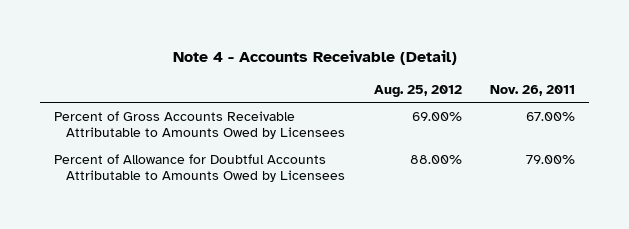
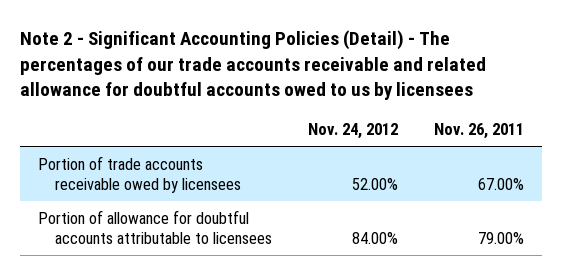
[172,49,457,65] Note 4 - Accounts Receivable (Detail) -> [20,30,487,101] Note 2 - Significant Accounting Policies (Detail) - The percentages of our trade accounts receivable and related allowance for doubtful accounts owed to us by licensees
[373,84,462,97] Aug. 25, 2012 -> none
none -> [308,123,399,140] Nov. 24, 2012
[54,111,346,140] Percent of Gross Accounts Receivable Attributable to Amounts Owed by Licensees -> [38,155,242,194] Portion of trade accounts receivable owed by licensees
[54,154,346,183] Percent of Allowance for Doubtful Accounts Attributable to Amounts Owed by Licensees -> [38,209,273,245] Portion of allowance for doubtful accounts attributable to licensees

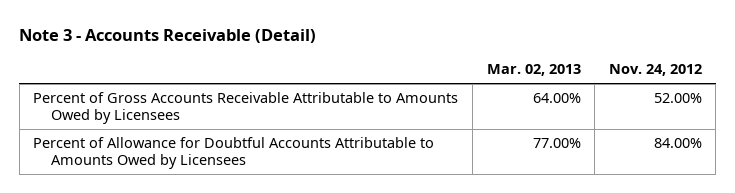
[20,30,487,101] Note 2 - Significant Accounting Policies (Detail) - The percentages of our trade accounts receivable and related allowance for doubtful accounts owed to us by licensees -> [19,29,317,44] Note 3 - Accounts Receivable (Detail)
[434,123,525,140] Nov. 26, 2011 -> none
none -> [486,64,581,77] Mar. 02, 2013
[38,155,242,194] Portion of trade accounts receivable owed by licensees -> [33,91,459,125] Percent of Gross Accounts Receivable Attributable to Amounts Owed by Licensees
[38,209,273,245] Portion of allowance for doubtful accounts attributable to licensees -> [33,136,435,170] Percent of Allowance for Doubtful Accounts Attributable to Amounts Owed by Licensees

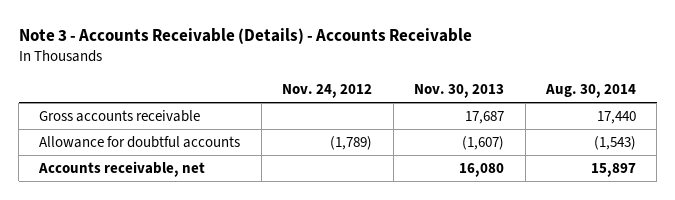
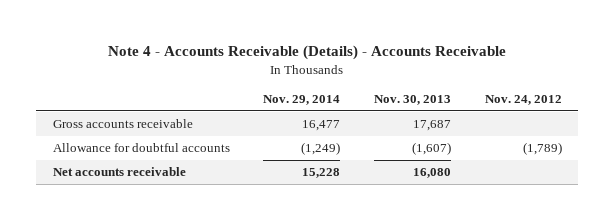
[18,28,472,45] Note 3 - Accounts Receivable (Details) - Accounts Receivable -> [108,44,507,60] Note 4 - Accounts Receivable (Details) - Accounts Receivable
[544,83,636,98] Aug. 30, 2014 -> none
none -> [263,95,341,106] Nov. 29, 2014
[38,160,206,177] Accounts receivable, net -> [52,167,186,177] Net accounts receivable

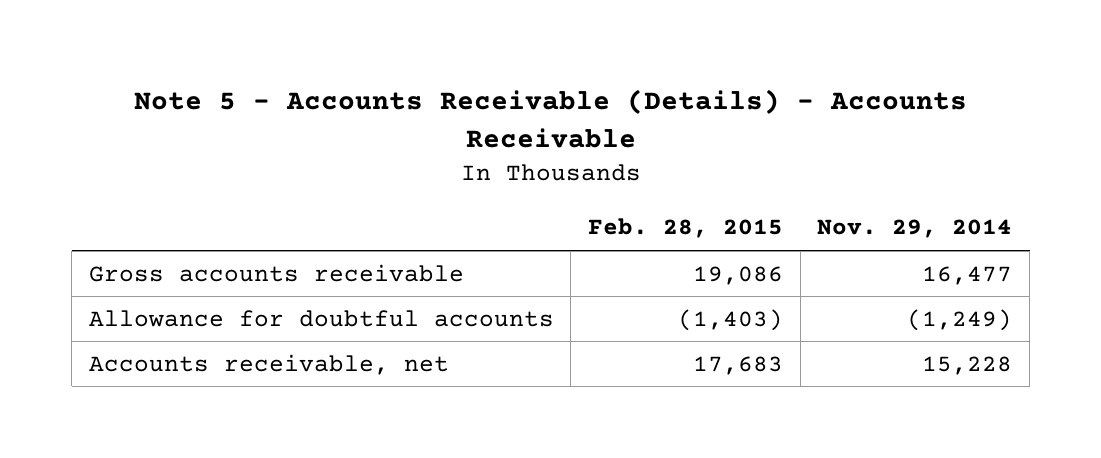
[108,44,507,60] Note 4 - Accounts Receivable (Details) - Accounts Receivable -> [133,89,967,149] Note 5 - Accounts Receivable (Details) - Accounts Receivable
[373,95,451,106] Nov. 30, 2013 -> none
[484,95,562,106] Nov. 24, 2012 -> none
none -> [588,218,784,239] Feb. 28, 2015
[52,167,186,177] Net accounts receivable -> [88,353,449,375] Accounts receivable, net

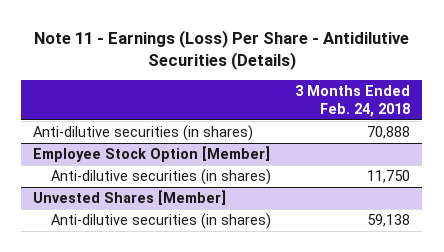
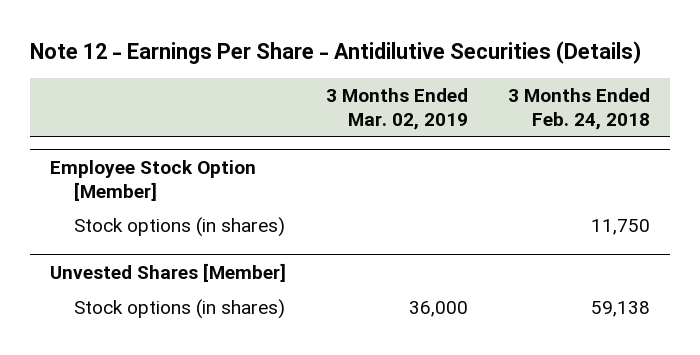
[33,29,409,70] Note 11 - Earnings (Loss) Per Share - Antidilutive Securities (Details) -> [30,41,642,65] Note 12 - Earnings Per Share - Antidilutive Securities (Details)
none -> [325,88,468,130] 3 Months Ended Mar. 02, 2019
[33,124,254,141] Anti-dilutive securities (in shares) -> none
[51,168,272,185] Anti-dilutive securities (in shares) -> [73,217,285,238] Stock options (in shares)
[51,212,272,229] Anti-dilutive securities (in shares) -> [73,299,285,320] Stock options (in shares)

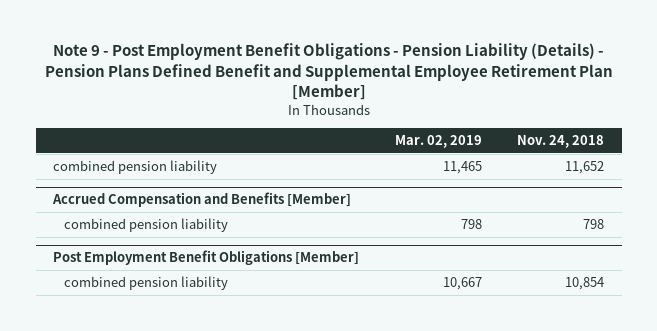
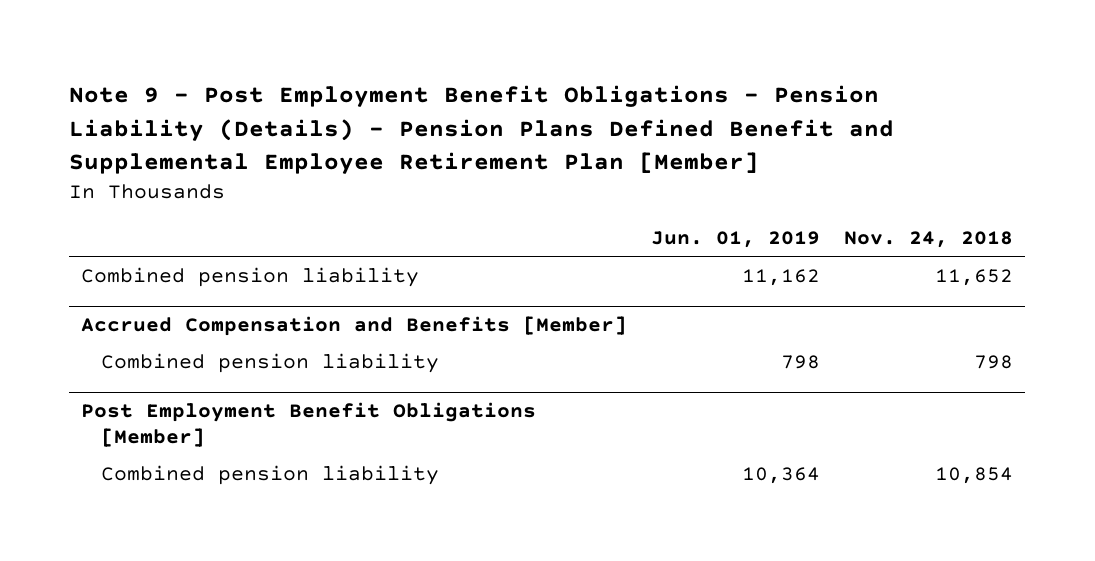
[394,135,482,149] Mar. 02, 2019 -> none
none -> [651,231,821,249] Jun. 01, 2019
[53,160,218,175] combined pension liability -> [81,266,420,287] Combined pension liability
[64,218,229,233] combined pension liability -> [100,352,439,373] Combined pension liability
[64,276,229,291] combined pension liability -> [100,464,439,485] Combined pension liability

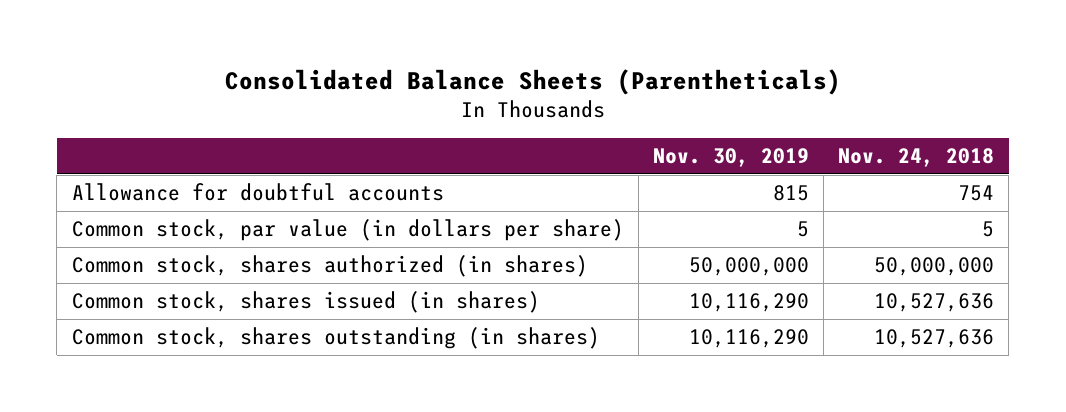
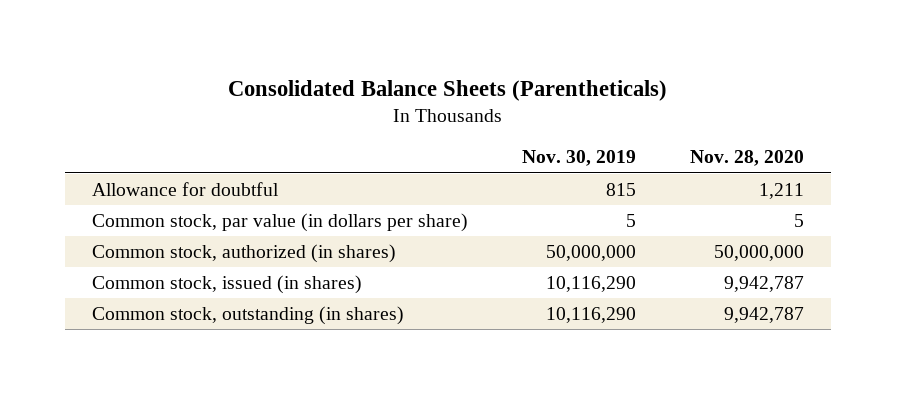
[838,148,995,168] Nov. 24, 2018 -> none
none -> [690,150,805,167] Nov. 28, 2020
[71,183,444,202] Allowance for doubtful accounts -> [92,181,280,196] Allowance for doubtful
[71,255,588,278] Common stock, shares authorized (in shares) -> [92,243,397,263] Common stock, authorized (in shares)
[71,291,540,314] Common stock, shares issued (in shares) -> [92,274,363,294] Common stock, issued (in shares)
[71,327,600,350] Common stock, shares outstanding (in shares) -> [92,305,405,325] Common stock, outstanding (in shares)

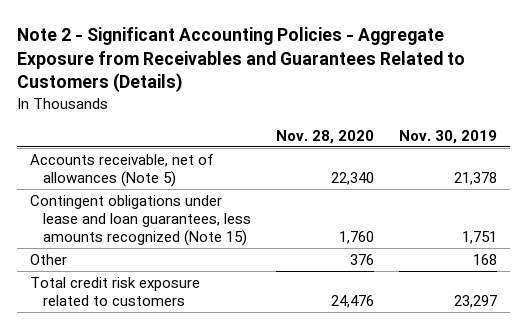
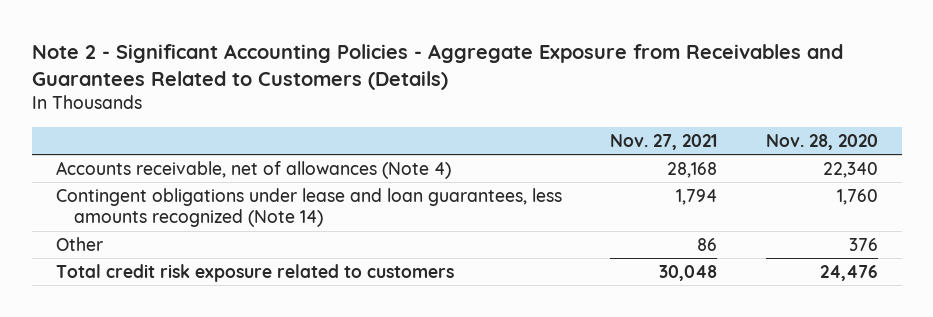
[399,129,498,144] Nov. 30, 2019 -> none
none -> [610,133,718,150] Nov. 27, 2021
[30,153,215,188] Accounts receivable, net of allowances (Note 5) -> [55,160,451,179] Accounts receivable, net of allowances (Note 4)
[30,194,251,247] Contingent obligations under lease and loan guarantees, less amounts recognized (Note 15) -> [55,187,562,227] Contingent obligations under lease and loan guarantees, less amounts recognized (Note 14)

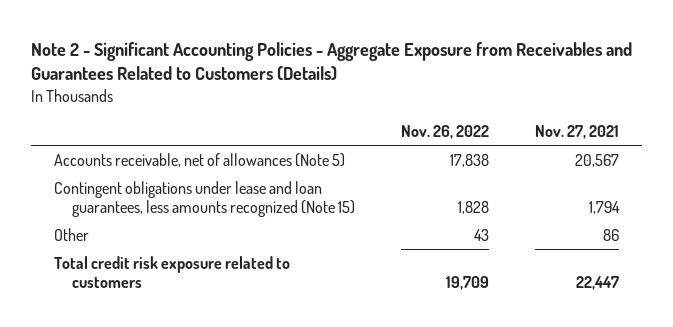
[765,133,878,150] Nov. 28, 2020 -> none
none -> [400,125,489,140] Nov. 26, 2022
[55,160,451,179] Accounts receivable, net of allowances (Note 4) -> [54,152,346,167] Accounts receivable, net of allowances (Note 5)
[667,161,718,178] 28,168 -> [574,153,619,167] 20,567
[55,187,562,227] Contingent obligations under lease and loan guarantees, less amounts recognized (Note 14) -> [54,180,356,217] Contingent obligations under lease and loan guarantees, less amounts recognized (Note 15)
[659,264,718,281] 30,048 -> [575,275,619,290] 22,447

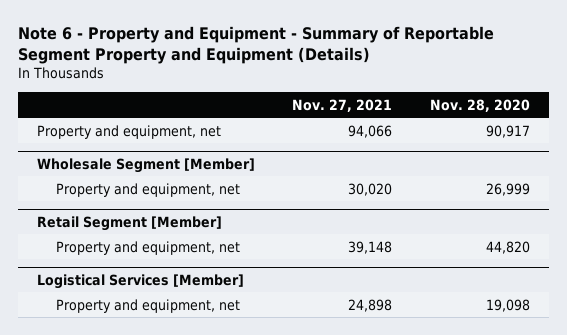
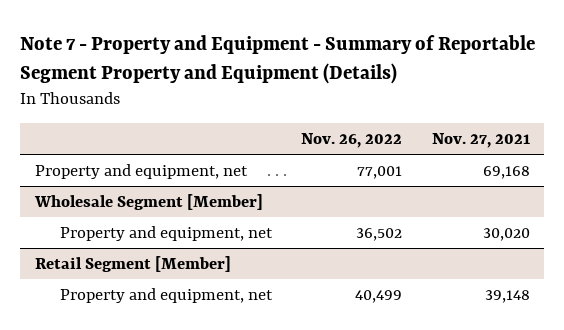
[17,25,494,65] Note 6 - Property and Equipment - Summary of Reportable Segment Property and Equipment (Details) -> [20,34,536,85] Note 7 - Property and Equipment - Summary of Reportable Segment Property and Equipment (Details)
[430,98,531,112] Nov. 28, 2020 -> none
none -> [301,133,403,149] Nov. 26, 2022
[348,124,393,138] 94,066 -> [482,165,530,179] 69,168
[36,273,244,289] Logistical Services [Member] -> none
[56,298,241,313] Property and equipment, net -> none

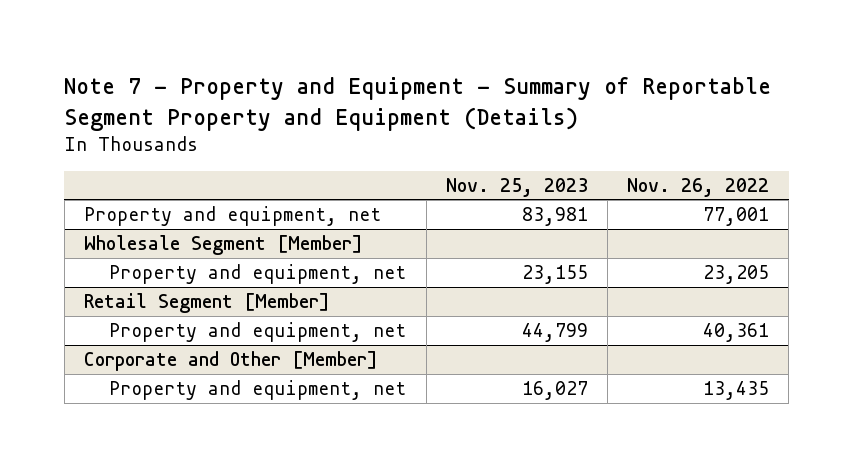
[431,133,530,149] Nov. 27, 2021 -> none
none -> [445,177,588,197] Nov. 25, 2023
[356,227,403,241] 36,502 -> [702,265,769,285] 23,205
[355,289,403,303] 40,499 -> [702,323,769,343] 40,361
none -> [83,351,378,372] Corporate and Other [Member]
none -> [109,380,407,401] Property and equipment, net

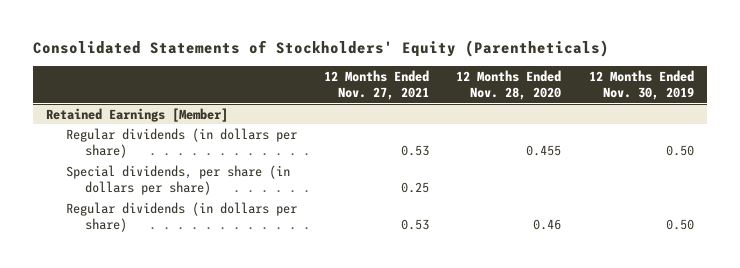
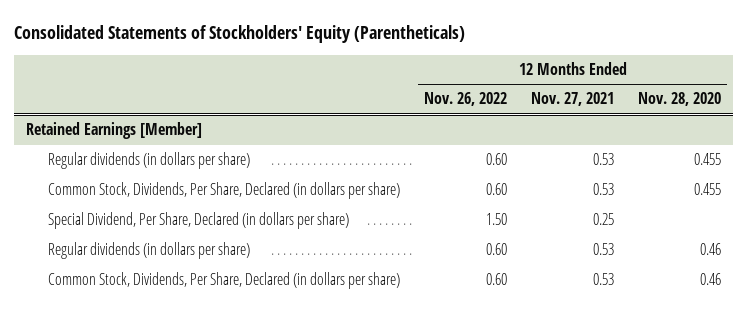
[588,70,694,101] 12 Months Ended Nov. 30, 2019 -> none
none -> [423,92,507,107] Nov. 26, 2022
none -> [47,182,400,200] Common Stock, Dividends, Per Share, Declared (in dollars per share)
[65,164,290,195] Special dividends, per share (in dollars per share) -> [47,212,349,230] Special Dividend, Per Share, Declared (in dollars per share)
none -> [47,272,400,290] Common Stock, Dividends, Per Share, Declared (in dollars per share)

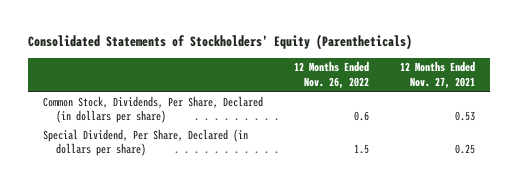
[638,92,722,107] Nov. 28, 2020 -> none
[26,122,203,140] Retained Earnings [Member] -> none
[47,182,400,200] Common Stock, Dividends, Per Share, Declared (in dollars per share) -> none
[47,242,250,260] Regular dividends (in dollars per share) -> none
[47,272,400,290] Common Stock, Dividends, Per Share, Declared (in dollars per share) -> none
[47,152,250,170] Regular dividends (in dollars per share) -> [43,95,264,123] Common Stock, Dividends, Per Share, Declared (in dollars per share)
[485,153,507,166] 0.60 -> [354,110,370,121] 0.6
[485,213,507,226] 1.50 -> [354,143,370,154] 1.5

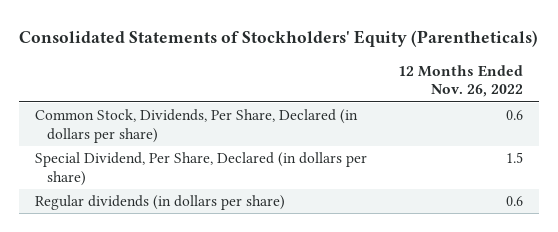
[399,61,475,89] 12 Months Ended Nov. 27, 2021 -> none
none -> [35,195,286,211] Regular dividends (in dollars per share)

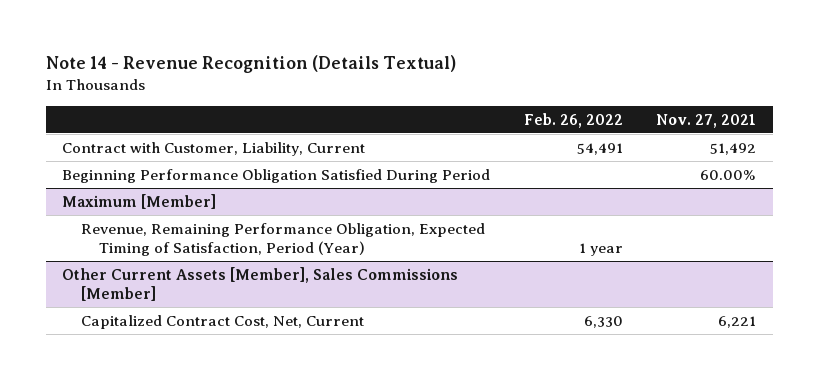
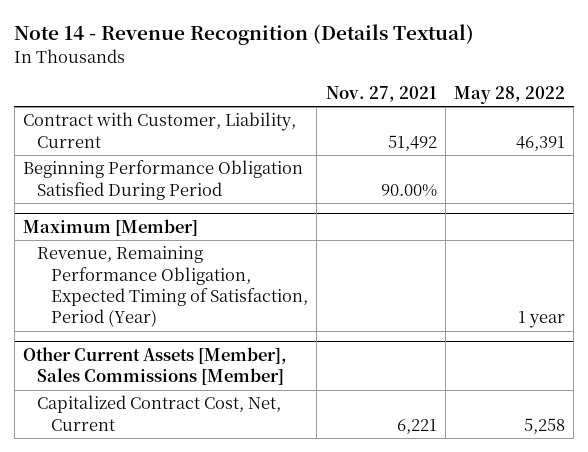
[523,112,623,128] Feb. 26, 2022 -> none
none -> [454,85,566,104] May 28, 2022
[700,169,757,180] 60.00% -> [380,183,437,197] 90.00%

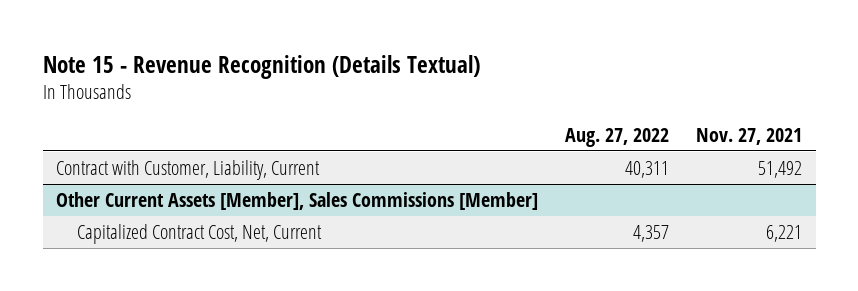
[14,24,475,46] Note 14 - Revenue Recognition (Details Textual) -> [42,54,480,79] Note 15 - Revenue Recognition (Details Textual)
[454,85,566,104] May 28, 2022 -> none
none -> [565,127,670,147] Aug. 27, 2022
[23,160,304,200] Beginning Performance Obligation Satisfied During Period -> none
[23,219,199,237] Maximum [Member] -> none
[37,246,309,328] Revenue, Remaining Performance Obligation, Expected Timing of Satisfaction, Period (Year) -> none

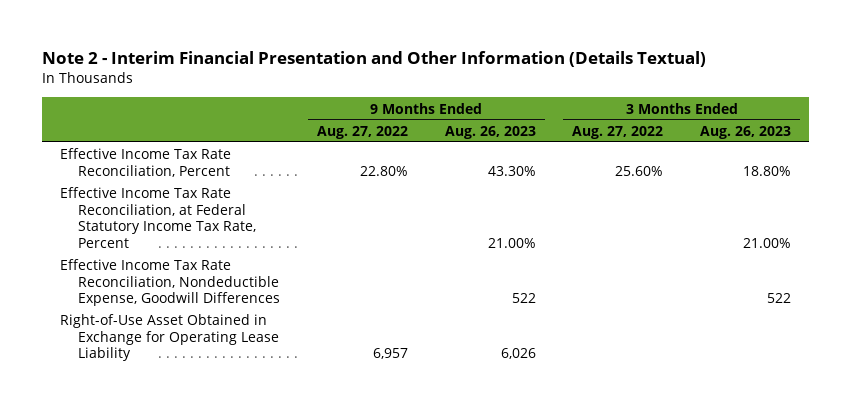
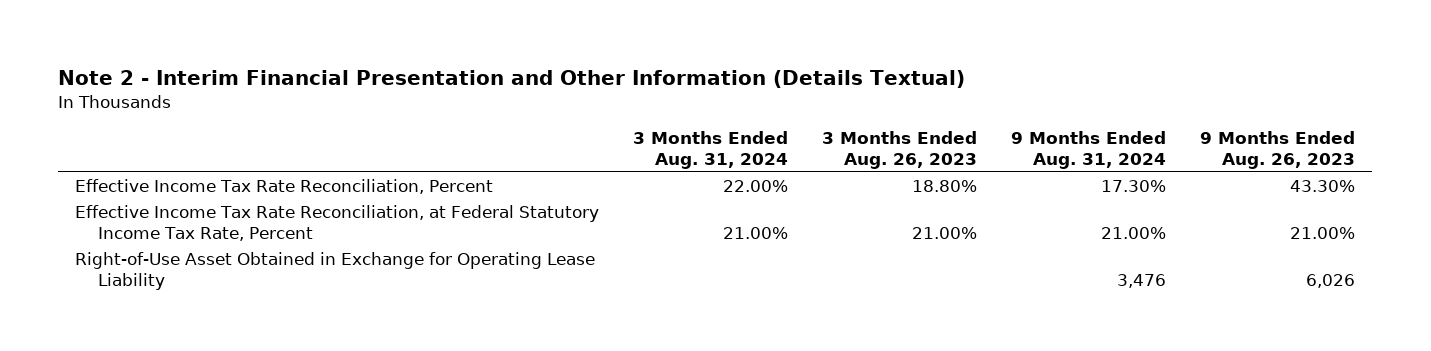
[316,125,408,139] Aug. 27, 2022 -> none
[572,125,664,139] Aug. 27, 2022 -> none
none -> [633,130,789,169] 3 Months Ended Aug. 31, 2024
none -> [1011,130,1167,169] 9 Months Ended Aug. 31, 2024
[60,259,281,307] Effective Income Tax Rate Reconciliation, Nondeductible Expense, Goodwill Differences -> none

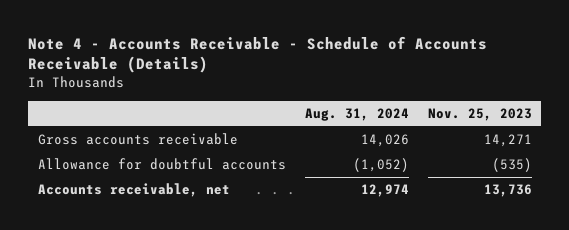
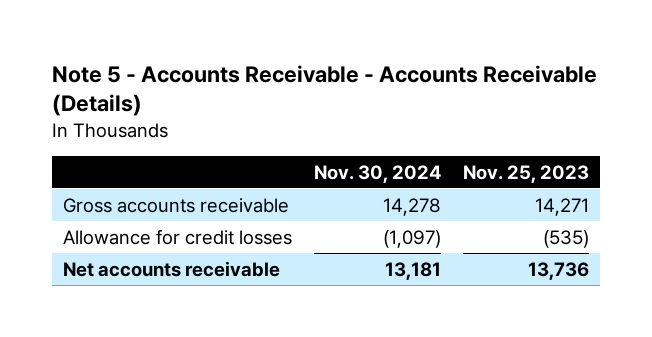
[28,35,488,74] Note 4 - Accounts Receivable - Schedule of Accounts Receivable (Details) -> [51,64,597,117] Note 5 - Accounts Receivable - Accounts Receivable (Details)
[304,107,409,121] Aug. 31, 2024 -> none
none -> [313,164,441,183] Nov. 30, 2024
[37,158,286,171] Allowance for doubtful accounts -> [62,228,292,245] Allowance for credit losses
[37,183,230,198] Accounts receivable, net -> [62,260,280,277] Net accounts receivable

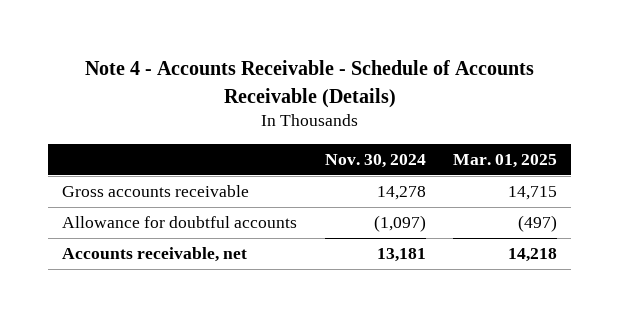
[51,64,597,117] Note 5 - Accounts Receivable - Accounts Receivable (Details) -> [84,60,534,108] Note 4 - Accounts Receivable - Schedule of Accounts Receivable (Details)
[462,164,589,183] Nov. 25, 2023 -> none
none -> [453,153,558,168] Mar. 01, 2025
[62,228,292,245] Allowance for credit losses -> [62,216,298,229] Allowance for doubtful accounts
[62,260,280,277] Net accounts receivable -> [62,247,248,263] Accounts receivable, net

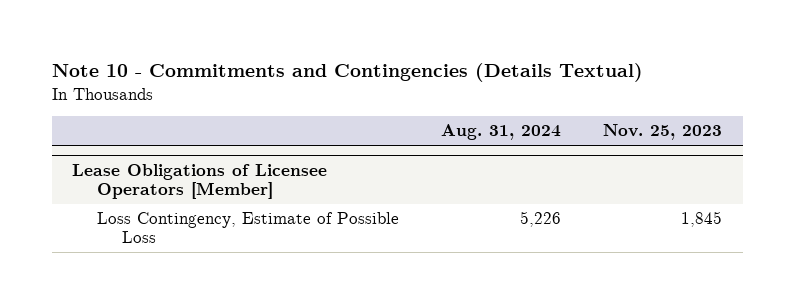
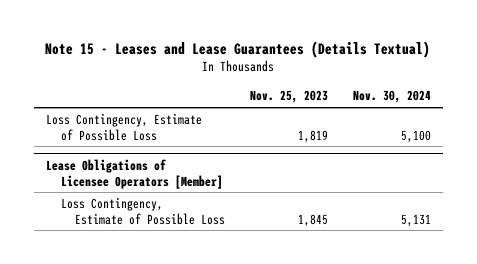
[51,63,643,83] Note 10 - Commitments and Contingencies (Details Textual) -> [45,40,431,58] Note 15 - Leases and Lease Guarantees (Details Textual)
[441,124,562,141] Aug. 31, 2024 -> none
none -> [352,90,431,104] Nov. 30, 2024
none -> [45,112,202,141] Loss Contingency, Estimate of Possible Loss

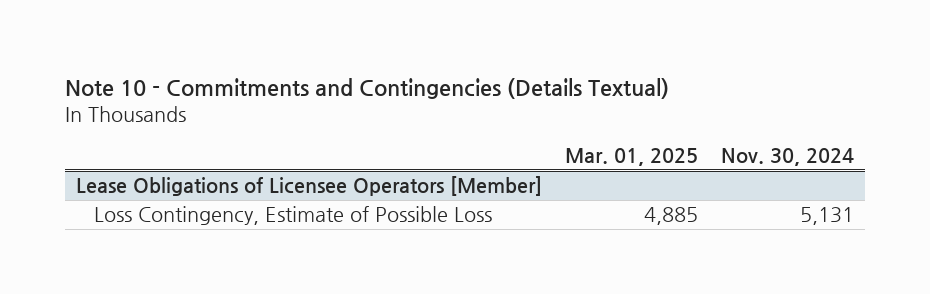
[45,40,431,58] Note 15 - Leases and Lease Guarantees (Details Textual) -> [64,77,669,99] Note 10 - Commitments and Contingencies (Details Textual)
[250,90,329,104] Nov. 25, 2023 -> none
none -> [565,147,699,166] Mar. 01, 2025
[45,112,202,141] Loss Contingency, Estimate of Possible Loss -> none

